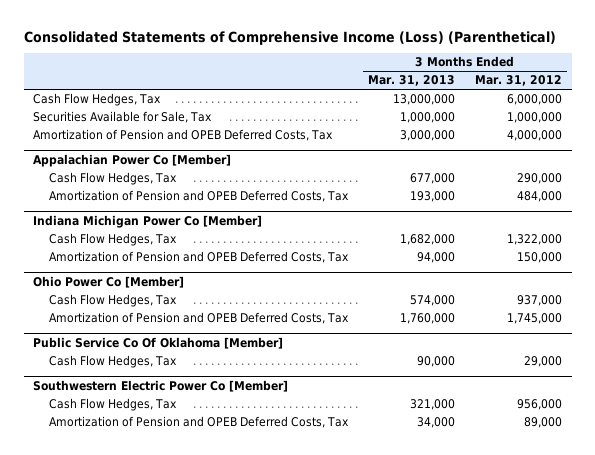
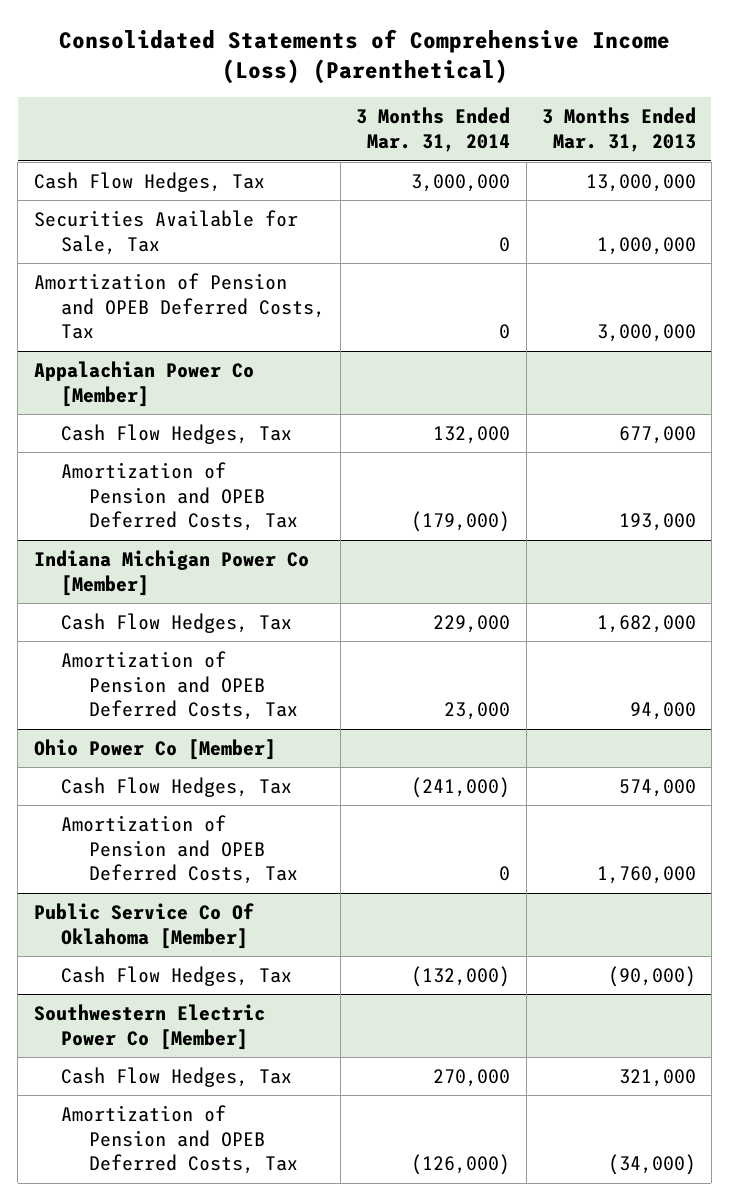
[474,75,562,87] Mar. 31, 2012 -> none
none -> [356,107,511,153] 3 Months Ended Mar. 31, 2014
[416,356,455,368] 90,000 -> [607,965,696,987] (90,000)
[416,417,455,429] 34,000 -> [607,1154,696,1176] (34,000)

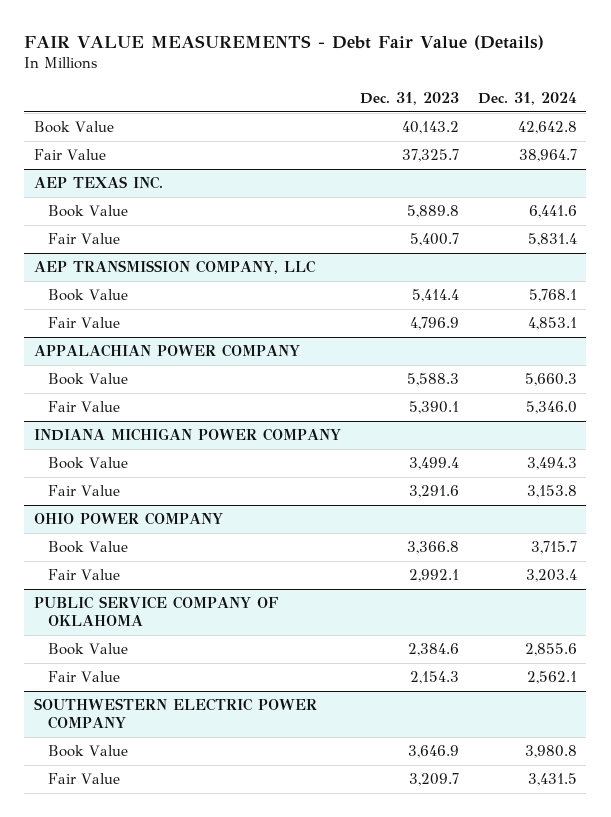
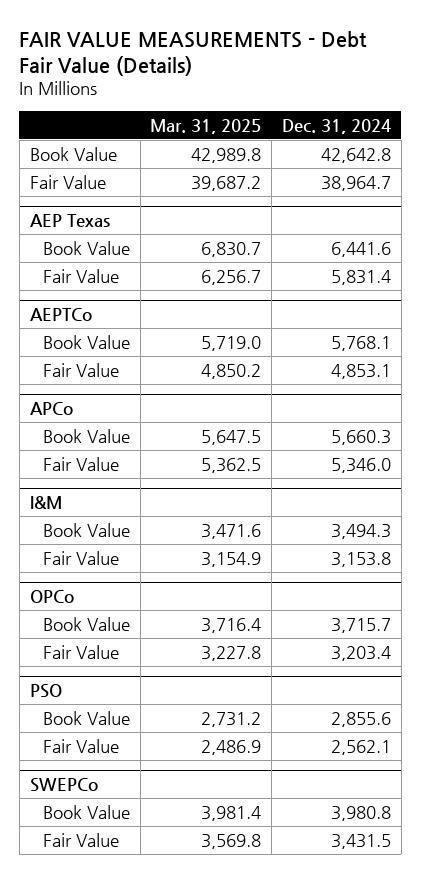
[359,91,459,105] Dec. 31, 2023 -> none
none -> [150,118,262,134] Mar. 31, 2025
[33,176,163,190] AEP TEXAS INC. -> [29,214,110,228] AEP Texas
[33,260,316,275] AEP TRANSMISSION COMPANY, LLC -> [29,308,92,322] AEPTCo
[33,344,300,358] APPALACHIAN POWER COMPANY -> [29,402,73,416] APCo
[33,428,341,442] INDIANA MICHIGAN POWER COMPANY -> [29,496,62,510] I&M
[33,512,223,526] OHIO POWER COMPANY -> [29,590,74,604] OPCo
[33,596,278,627] PUBLIC SERVICE COMPANY OF OKLAHOMA -> [29,684,62,699] PSO
[33,698,317,730] SOUTHWESTERN ELECTRIC POWER COMPANY -> [29,778,98,793] SWEPCo

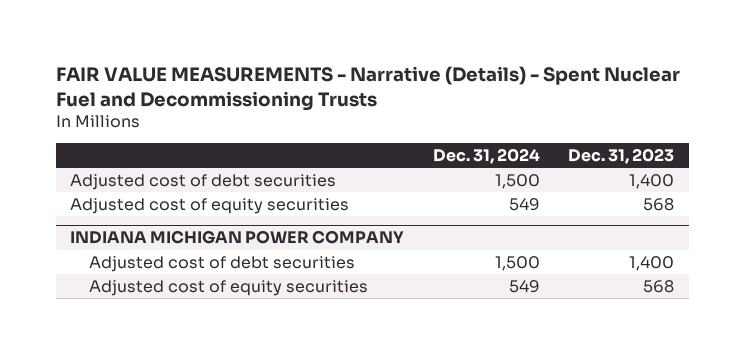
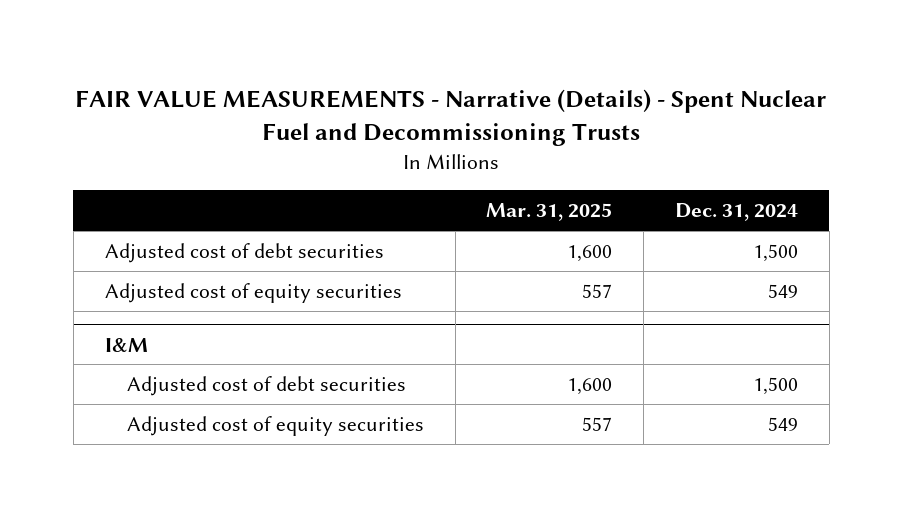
[568,148,675,165] Dec. 31, 2023 -> none
none -> [486,203,613,222] Mar. 31, 2025
[70,230,405,245] INDIANA MICHIGAN POWER COMPANY -> [104,337,148,352] I&M

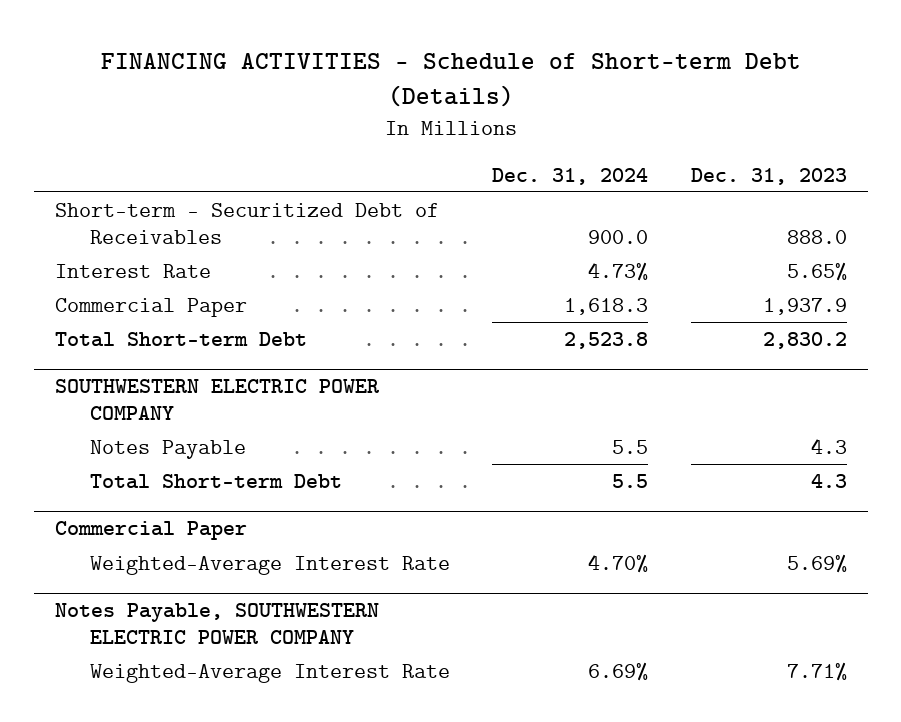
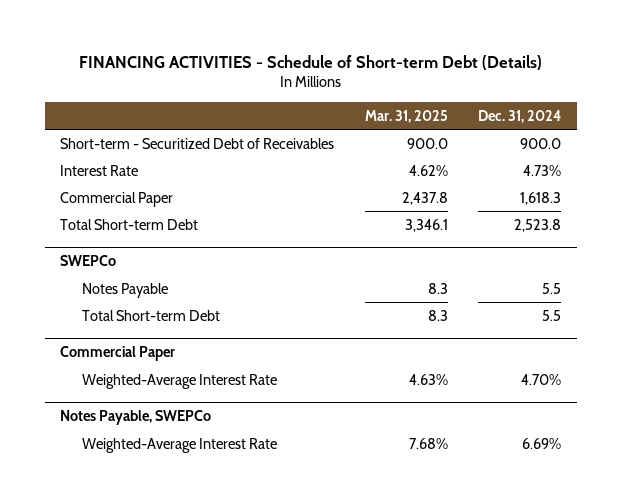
[690,167,847,185] Dec. 31, 2023 -> none
none -> [364,109,448,123] Mar. 31, 2025
[54,379,379,420] SOUTHWESTERN ELECTRIC POWER COMPANY -> [60,255,117,267] SWEPCo
[54,603,379,644] Notes Payable, SOUTHWESTERN ELECTRIC POWER COMPANY -> none
none -> [60,410,212,426] Notes Payable, SWEPCo

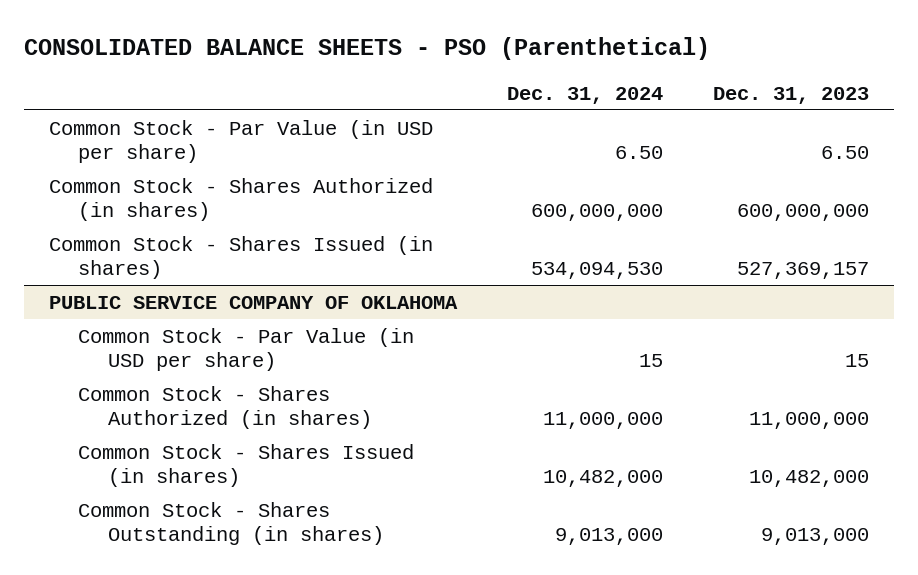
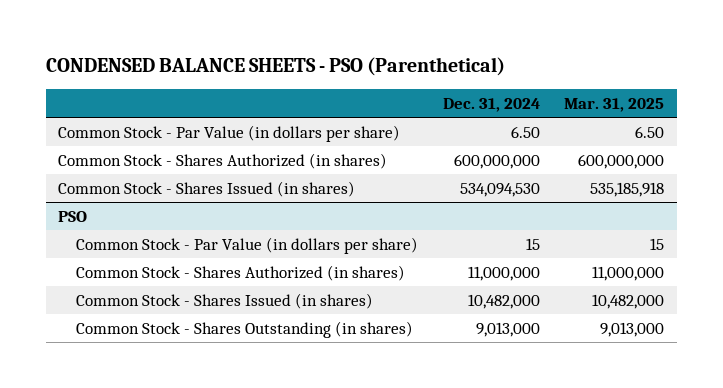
[23,37,710,61] CONSOLIDATED BALANCE SHEETS - PSO (Parenthetical) -> [46,57,506,77] CONDENSED BALANCE SHEETS - PSO (Parenthetical)
[713,86,870,104] Dec. 31, 2023 -> none
none -> [564,97,665,112] Mar. 31, 2025
[48,119,433,163] Common Stock - Par Value (in USD per share) -> [58,124,401,142] Common Stock - Par Value (in dollars per share)
[48,295,458,309] PUBLIC SERVICE COMPANY OF OKLAHOMA -> [58,210,88,222] PSO
[78,327,415,371] Common Stock - Par Value (in USD per share) -> [76,236,419,254] Common Stock - Par Value (in dollars per share)

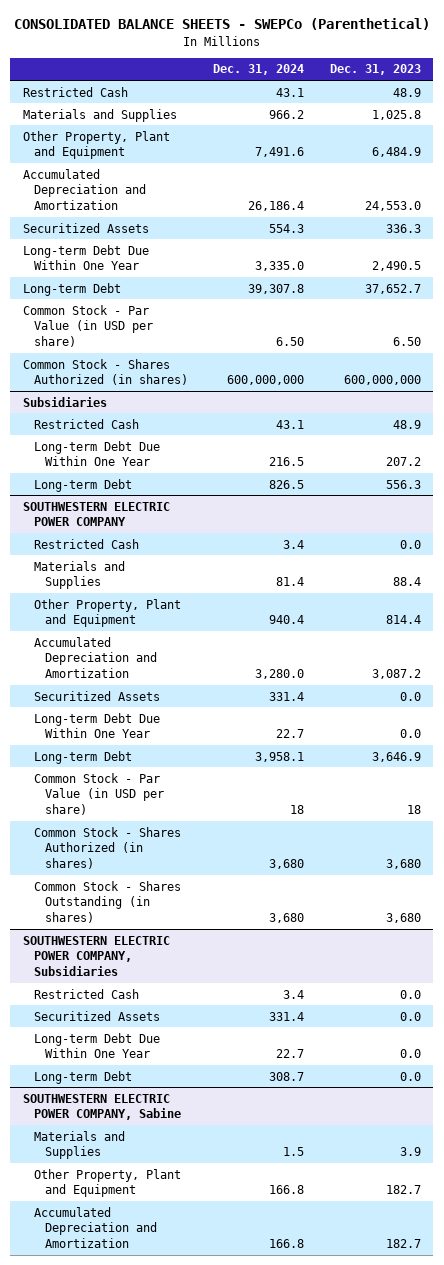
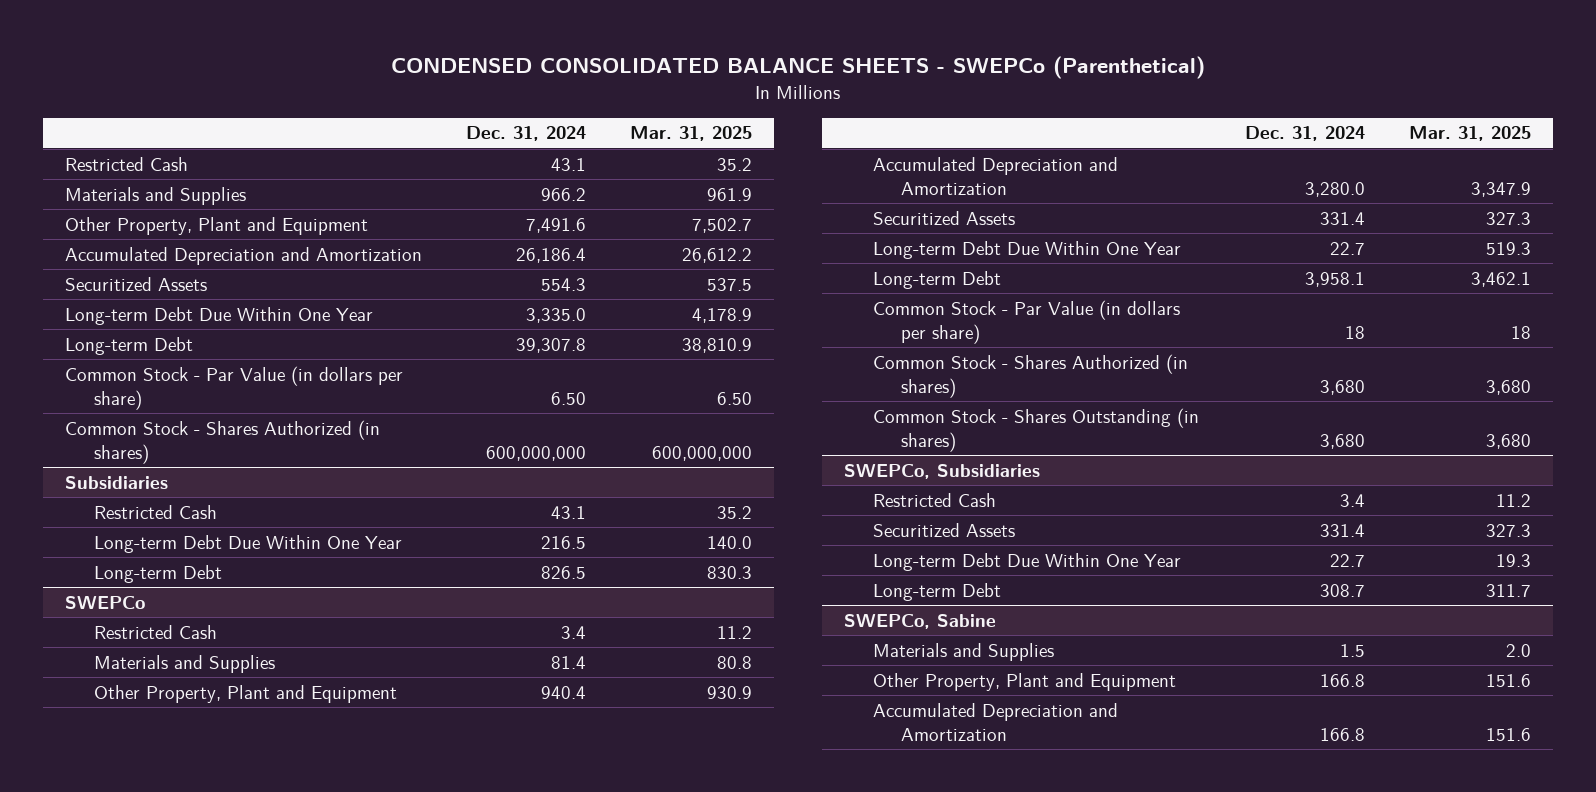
[13,18,430,31] CONSOLIDATED BALANCE SHEETS - SWEPCo (Parenthetical) -> [391,55,1206,79] CONDENSED CONSOLIDATED BALANCE SHEETS - SWEPCo (Parenthetical)
[329,64,421,76] Dec. 31, 2023 -> none
none -> [630,126,753,142] Mar. 31, 2025
[23,304,154,347] Common Stock - Par Value (in USD per share) -> [64,365,403,410] Common Stock - Par Value (in dollars per share)
[23,501,171,527] SOUTHWESTERN ELECTRIC POWER COMPANY -> [64,595,145,609] SWEPCo
[34,772,165,815] Common Stock - Par Value (in USD per share) -> [872,299,1180,344] Common Stock - Par Value (in dollars per share)
[23,935,171,976] SOUTHWESTERN ELECTRIC POWER COMPANY, Subsidiaries -> none
none -> [844,463,1041,479] SWEPCo, Subsidiaries
[23,1093,182,1121] SOUTHWESTERN ELECTRIC POWER COMPANY, Sabine -> none
none -> [844,613,997,629] SWEPCo, Sabine

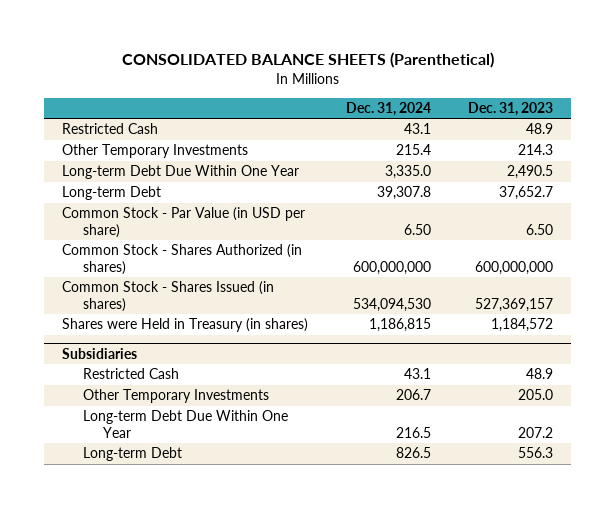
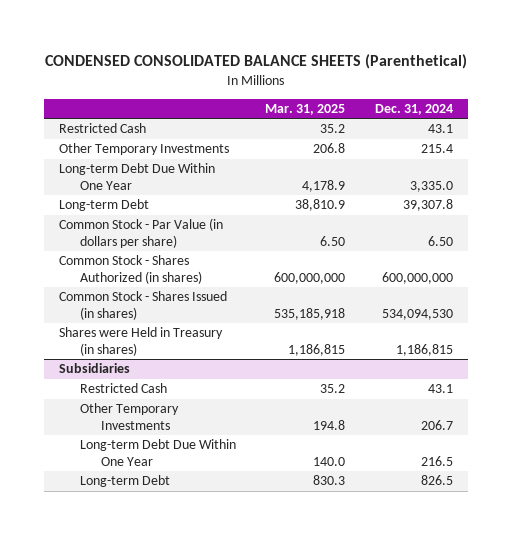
[121,52,494,69] CONSOLIDATED BALANCE SHEETS (Parenthetical) -> [44,53,467,69] CONDENSED CONSOLIDATED BALANCE SHEETS (Parenthetical)
[467,102,553,117] Dec. 31, 2023 -> none
none -> [265,104,346,116] Mar. 31, 2025
[62,207,306,238] Common Stock - Par Value (in USD per share) -> [58,218,223,248] Common Stock - Par Value (in dollars per share)

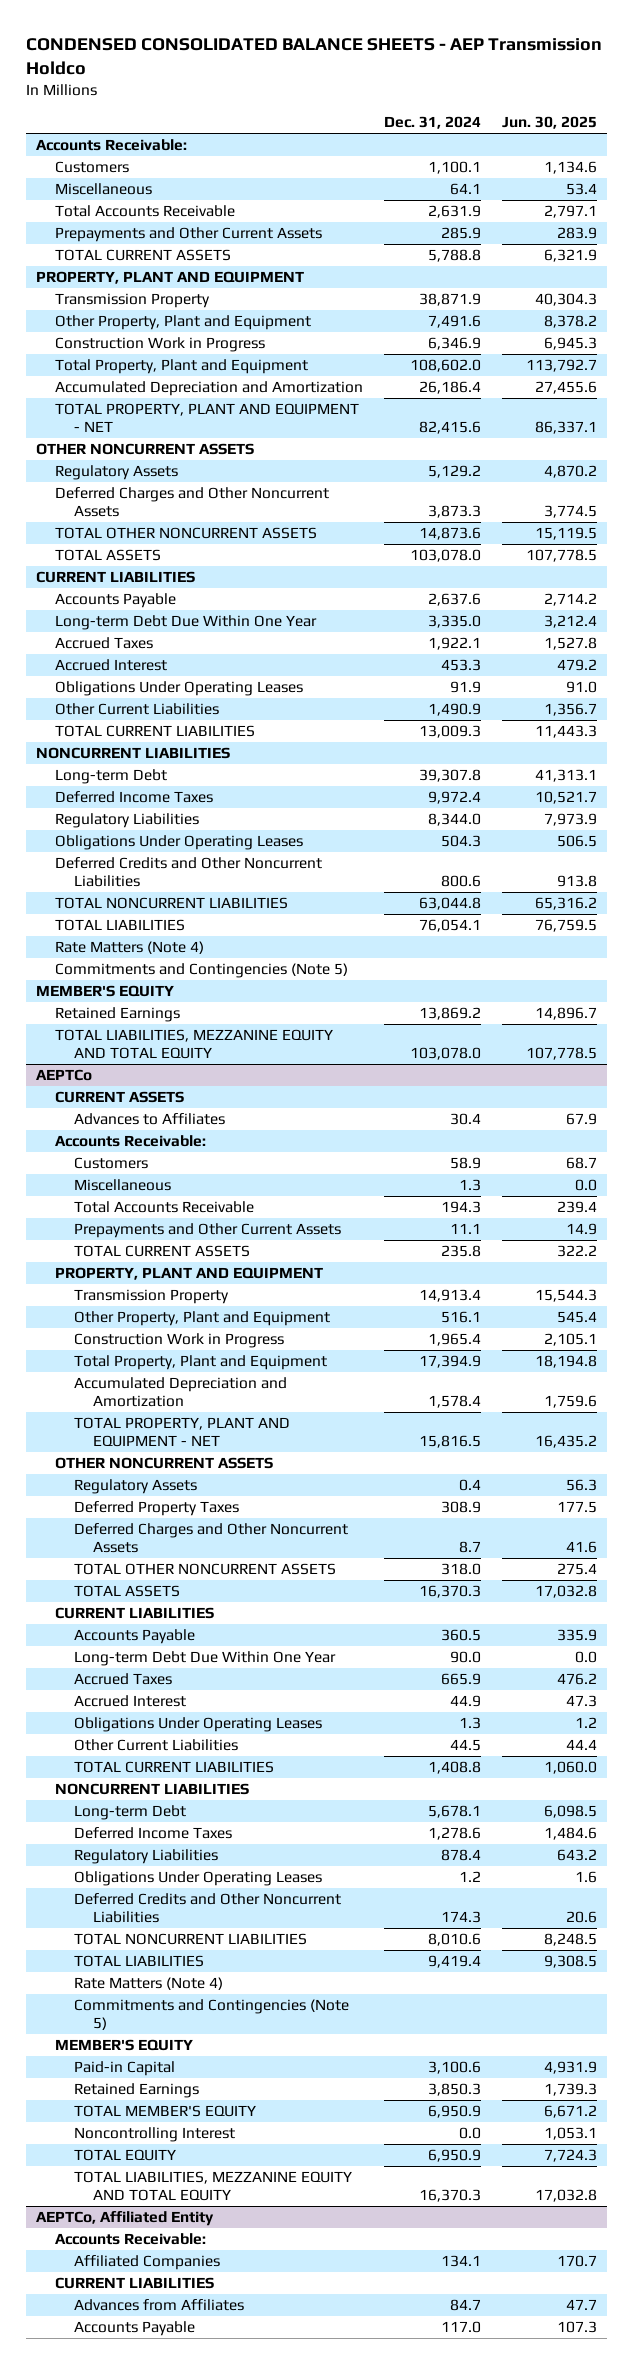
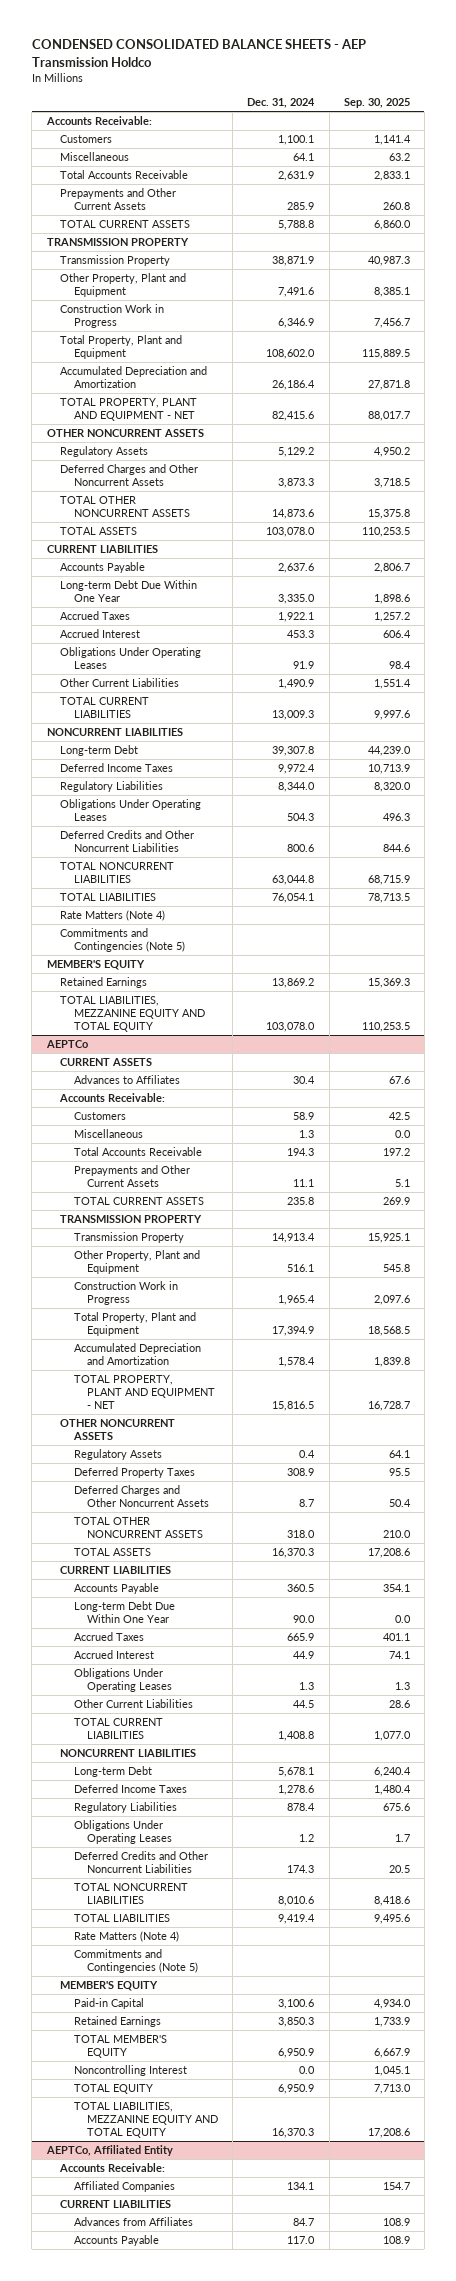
[501,116,597,130] Jun. 30, 2025 -> none
none -> [343,98,410,109] Sep. 30, 2025
[36,271,305,285] PROPERTY, PLANT AND EQUIPMENT -> [46,238,189,247] TRANSMISSION PROPERTY
[55,1267,324,1281] PROPERTY, PLANT AND EQUIPMENT -> [60,1215,203,1224] TRANSMISSION PROPERTY

